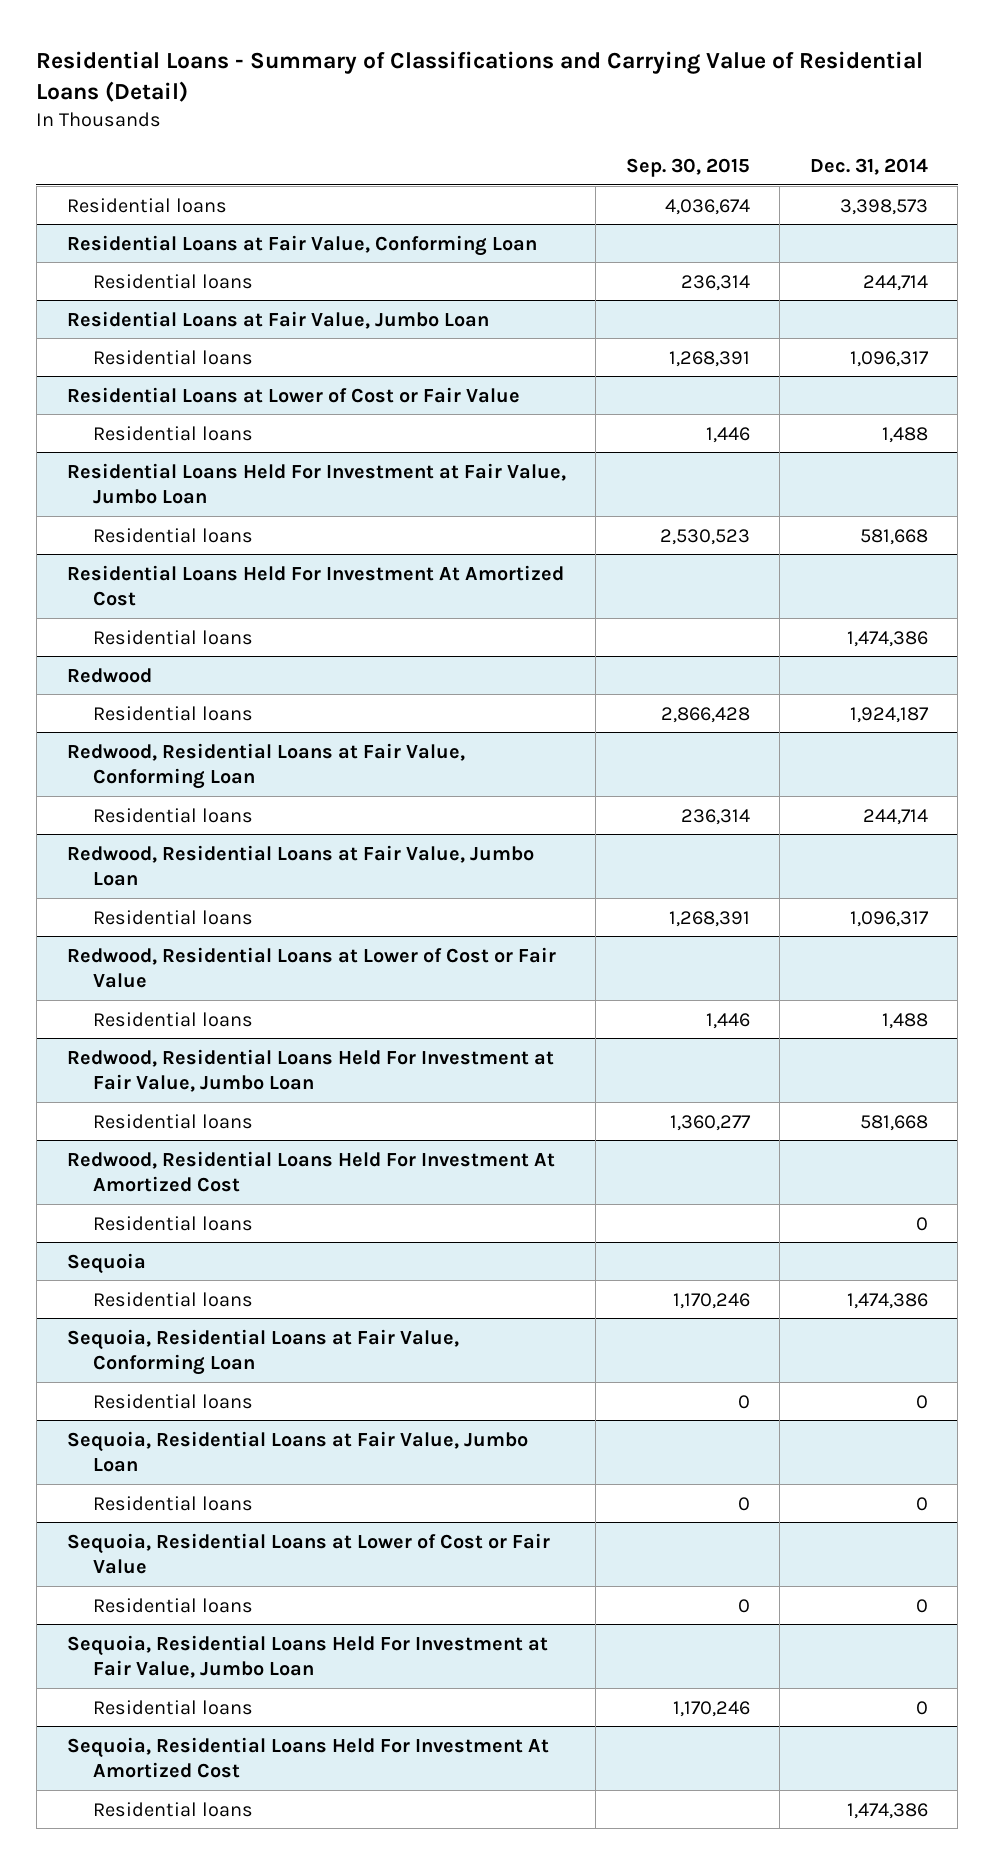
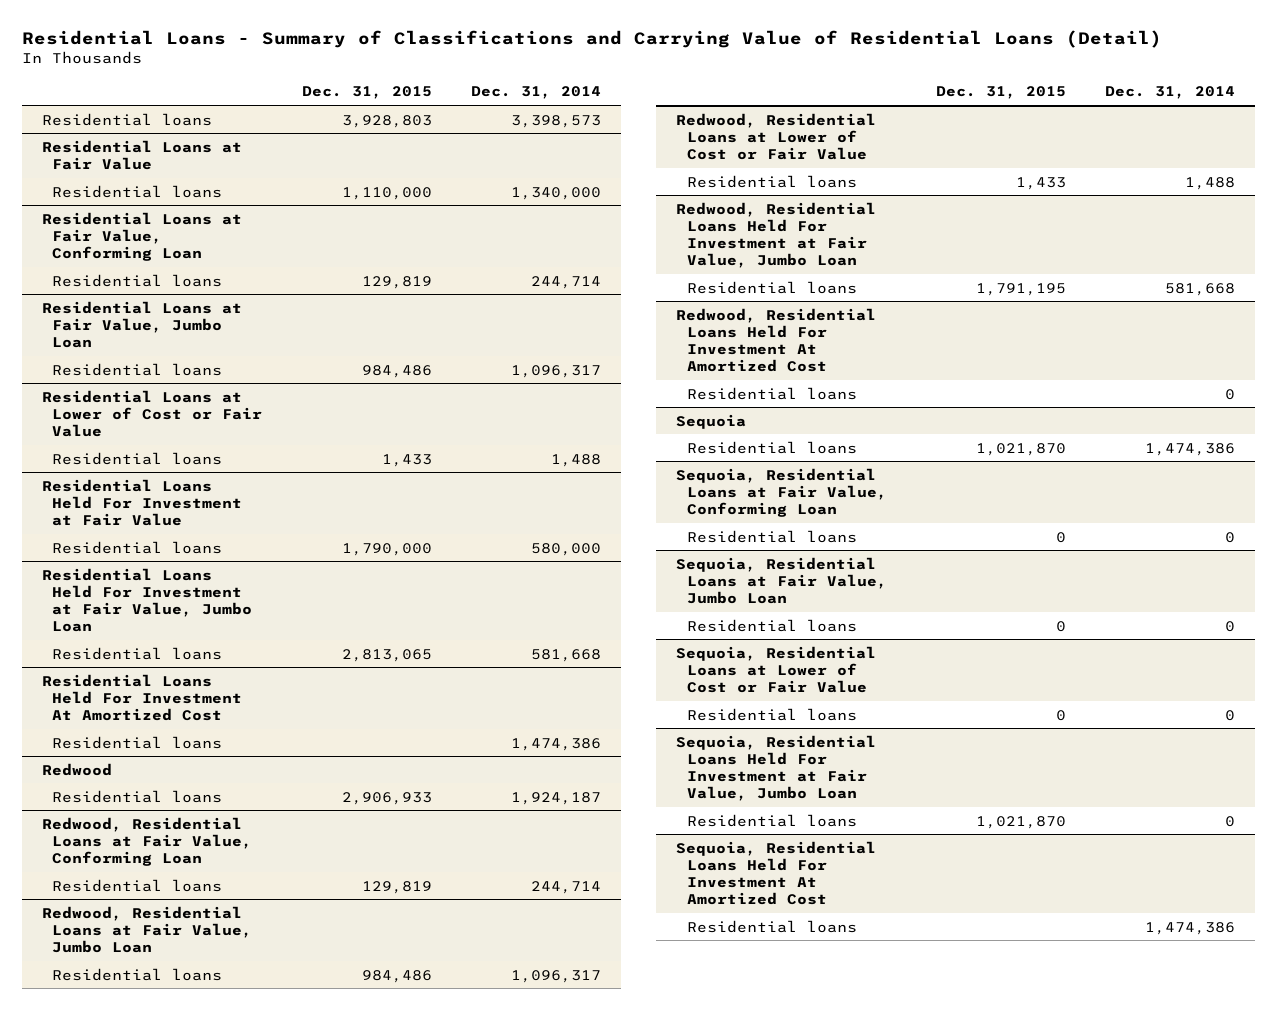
[625,157,750,177] Sep. 30, 2015 -> none
none -> [301,86,432,100] Dec. 31, 2015
none -> [41,139,242,170] Residential Loans at Fair Value
none -> [52,184,223,198] Residential loans
none -> [41,478,243,526] Residential Loans Held For Investment at Fair Value
none -> [52,540,223,554] Residential loans

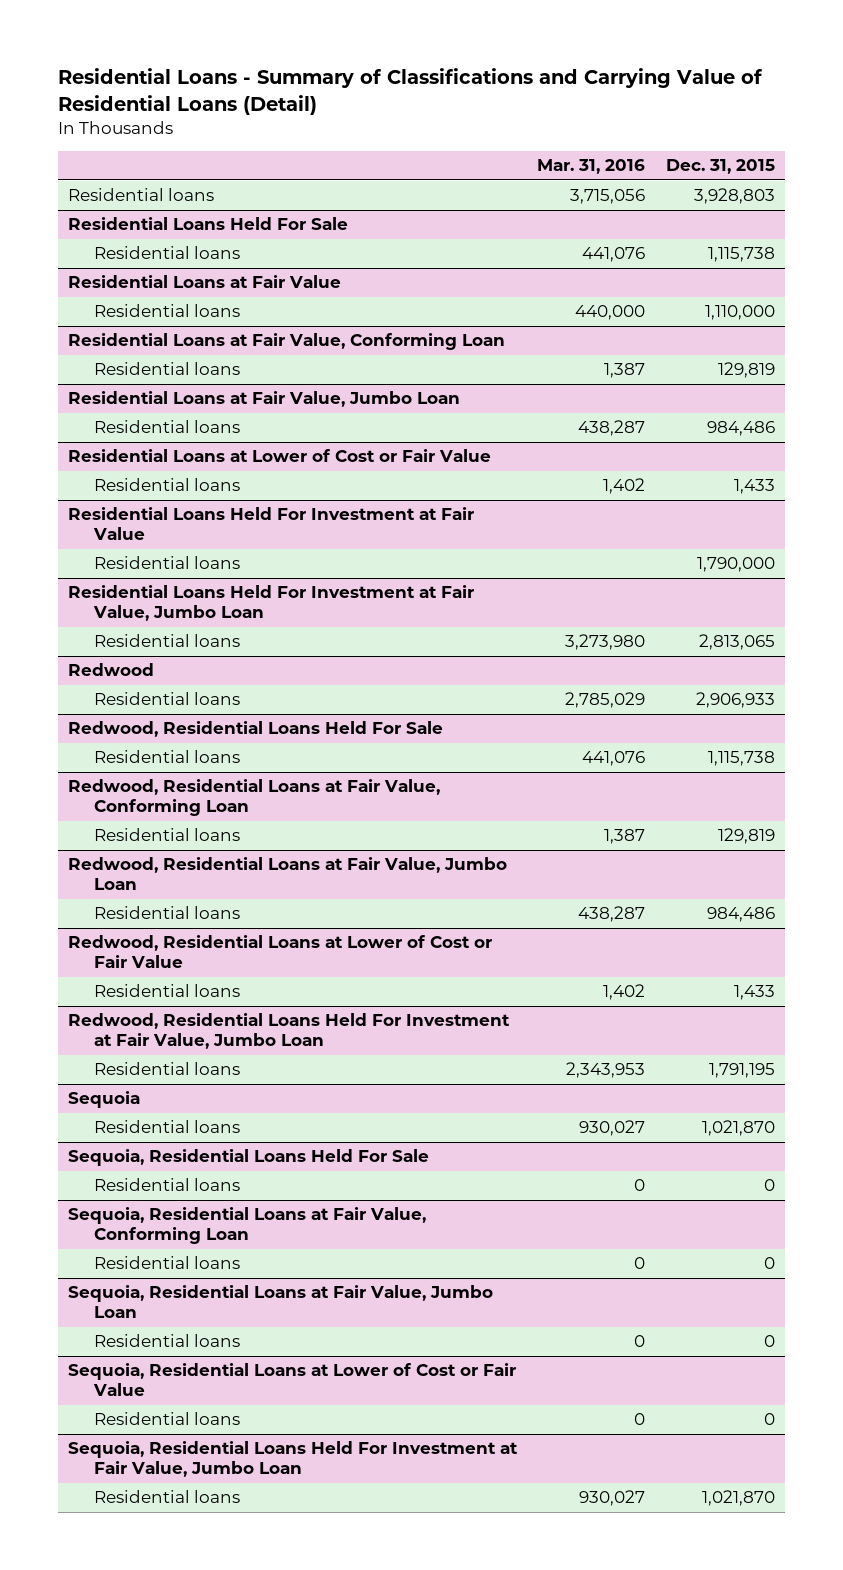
[471,86,602,100] Dec. 31, 2014 -> none
none -> [537,159,646,175] Mar. 31, 2016
none -> [68,217,349,231] Residential Loans Held For Sale
none -> [93,246,240,260] Residential loans
[41,673,243,721] Residential Loans Held For Investment At Amortized Cost -> none
[52,735,223,749] Residential loans -> none
none -> [68,721,444,738] Redwood, Residential Loans Held For Sale
none -> [93,750,240,764] Residential loans
[676,307,877,372] Redwood, Residential Loans Held For Investment At Amortized Cost -> none
[686,386,857,400] Residential loans -> none
none -> [68,1149,430,1167] Sequoia, Residential Loans Held For Sale
none -> [93,1178,240,1192] Residential loans
[676,840,877,905] Sequoia, Residential Loans Held For Investment At Amortized Cost -> none
[686,919,857,933] Residential loans -> none

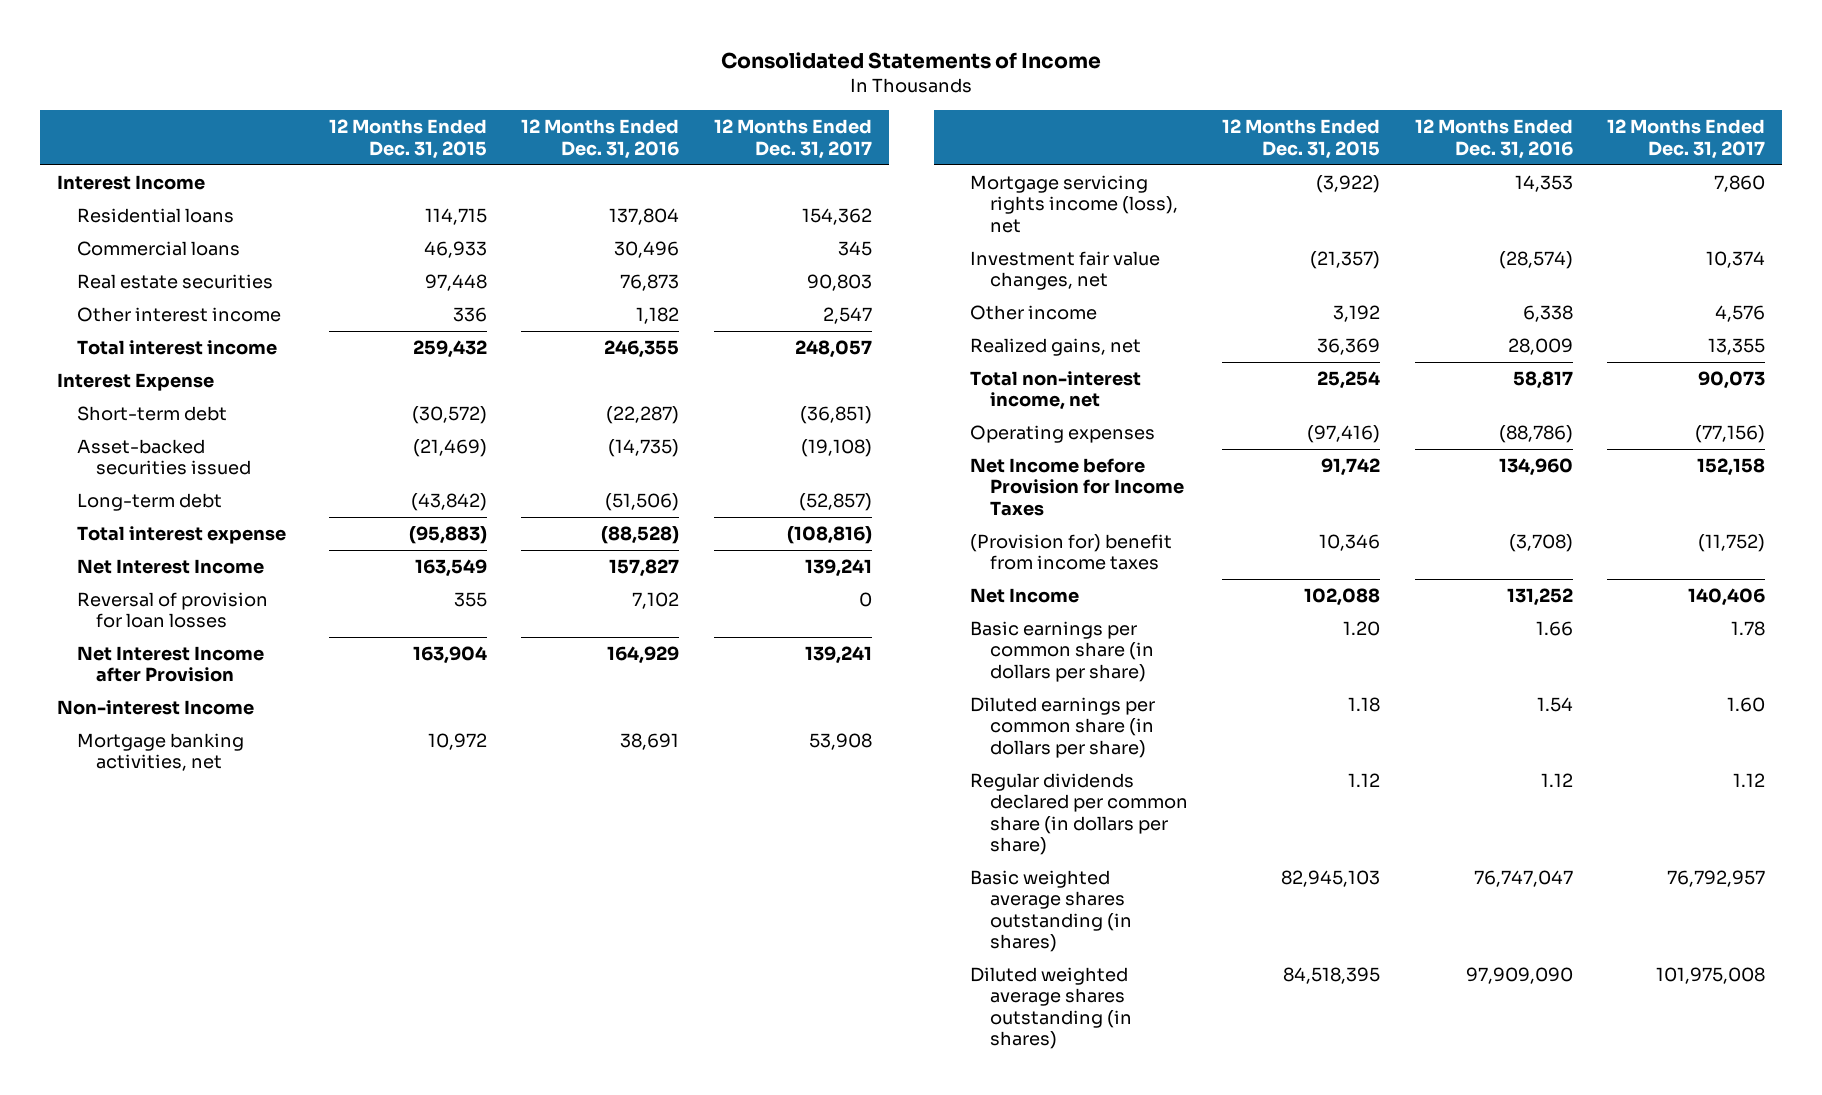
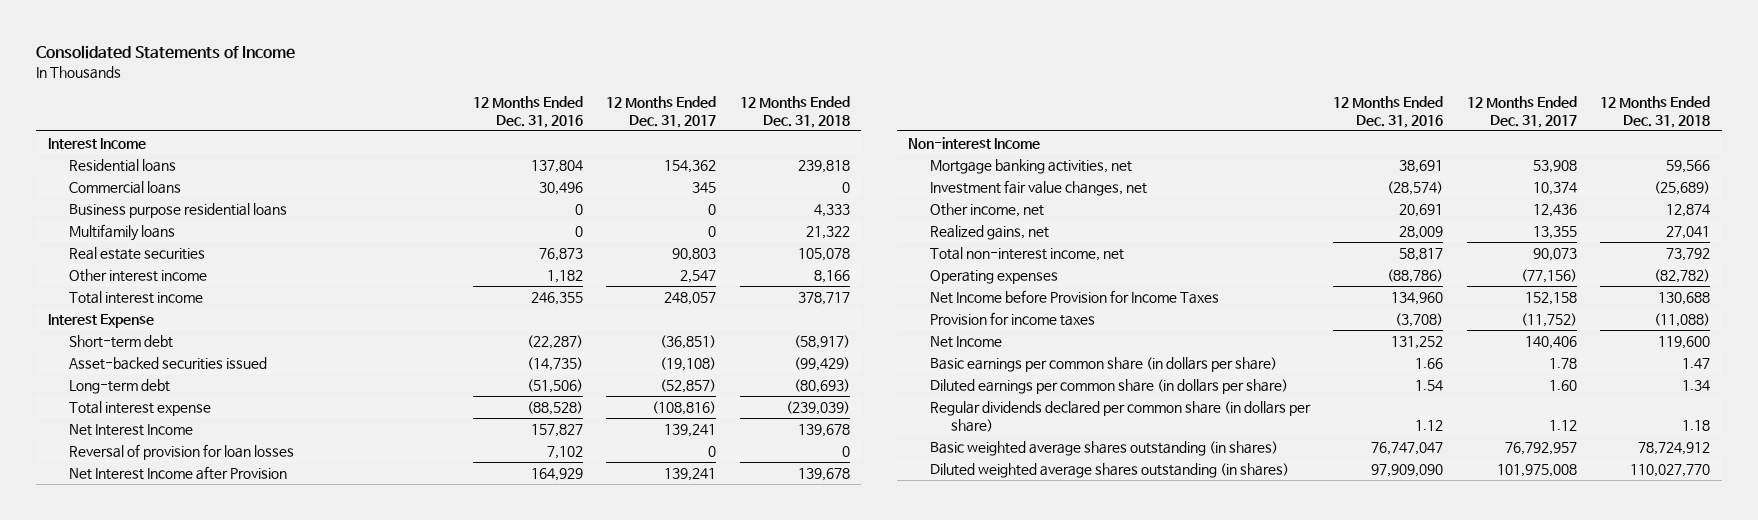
[328,119,487,159] 12 Months Ended Dec. 31, 2015 -> none
none -> [739,96,850,129] 12 Months Ended Dec. 31, 2018
none -> [69,202,288,218] Business purpose residential loans
none -> [69,223,176,241] Multifamily loans
[970,174,1178,233] Mortgage servicing rights income (loss), net -> none
[970,304,1098,320] Other income -> [929,202,1044,217] Other income, net
[1522,304,1573,322] 6,338 -> [1399,203,1444,217] 20,691
[1714,304,1765,322] 4,576 -> [1532,203,1577,217] 12,436
[970,533,1173,571] (Provision for) benefit from income taxes -> [929,311,1095,326] Provision for income taxes

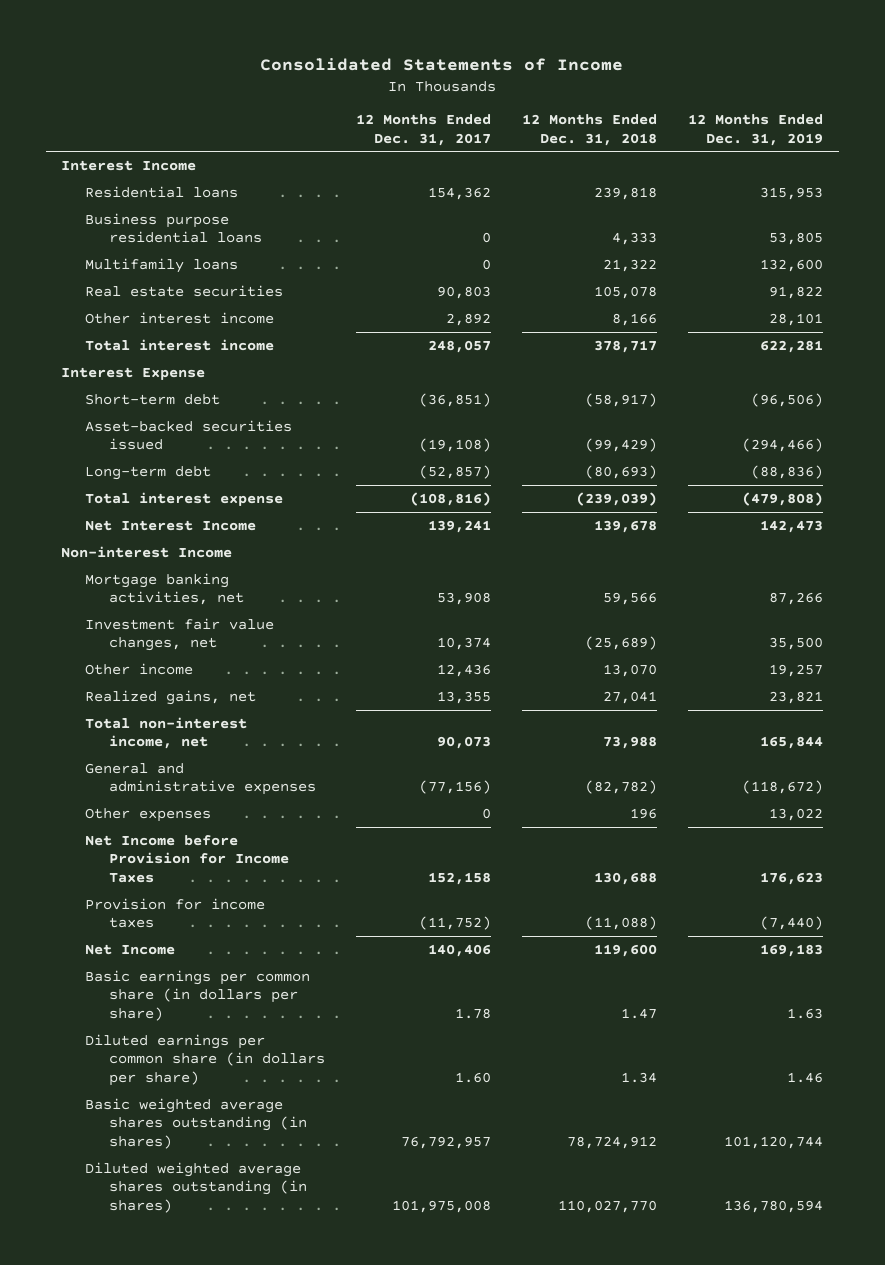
[472,96,583,129] 12 Months Ended Dec. 31, 2016 -> none
none -> [688,114,824,146] 12 Months Ended Dec. 31, 2019
[69,180,182,194] Commercial loans -> none
[680,269,717,283] 2,547 -> [446,312,492,326] 2,892
[69,443,295,460] Reversal of provision for loan losses -> none
[69,465,288,480] Net Interest Income after Provision -> none
[929,202,1044,217] Other income, net -> [85,662,194,675] Other income
[1666,203,1711,217] 12,874 -> [603,663,658,677] 13,070
[1666,247,1711,261] 73,792 -> [603,736,658,750] 73,988
[929,269,1058,284] Operating expenses -> [85,762,316,796] General and administrative expenses
none -> [85,807,212,822] Other expenses
[929,400,1311,432] Regular dividends declared per common share (in dollars per share) -> none

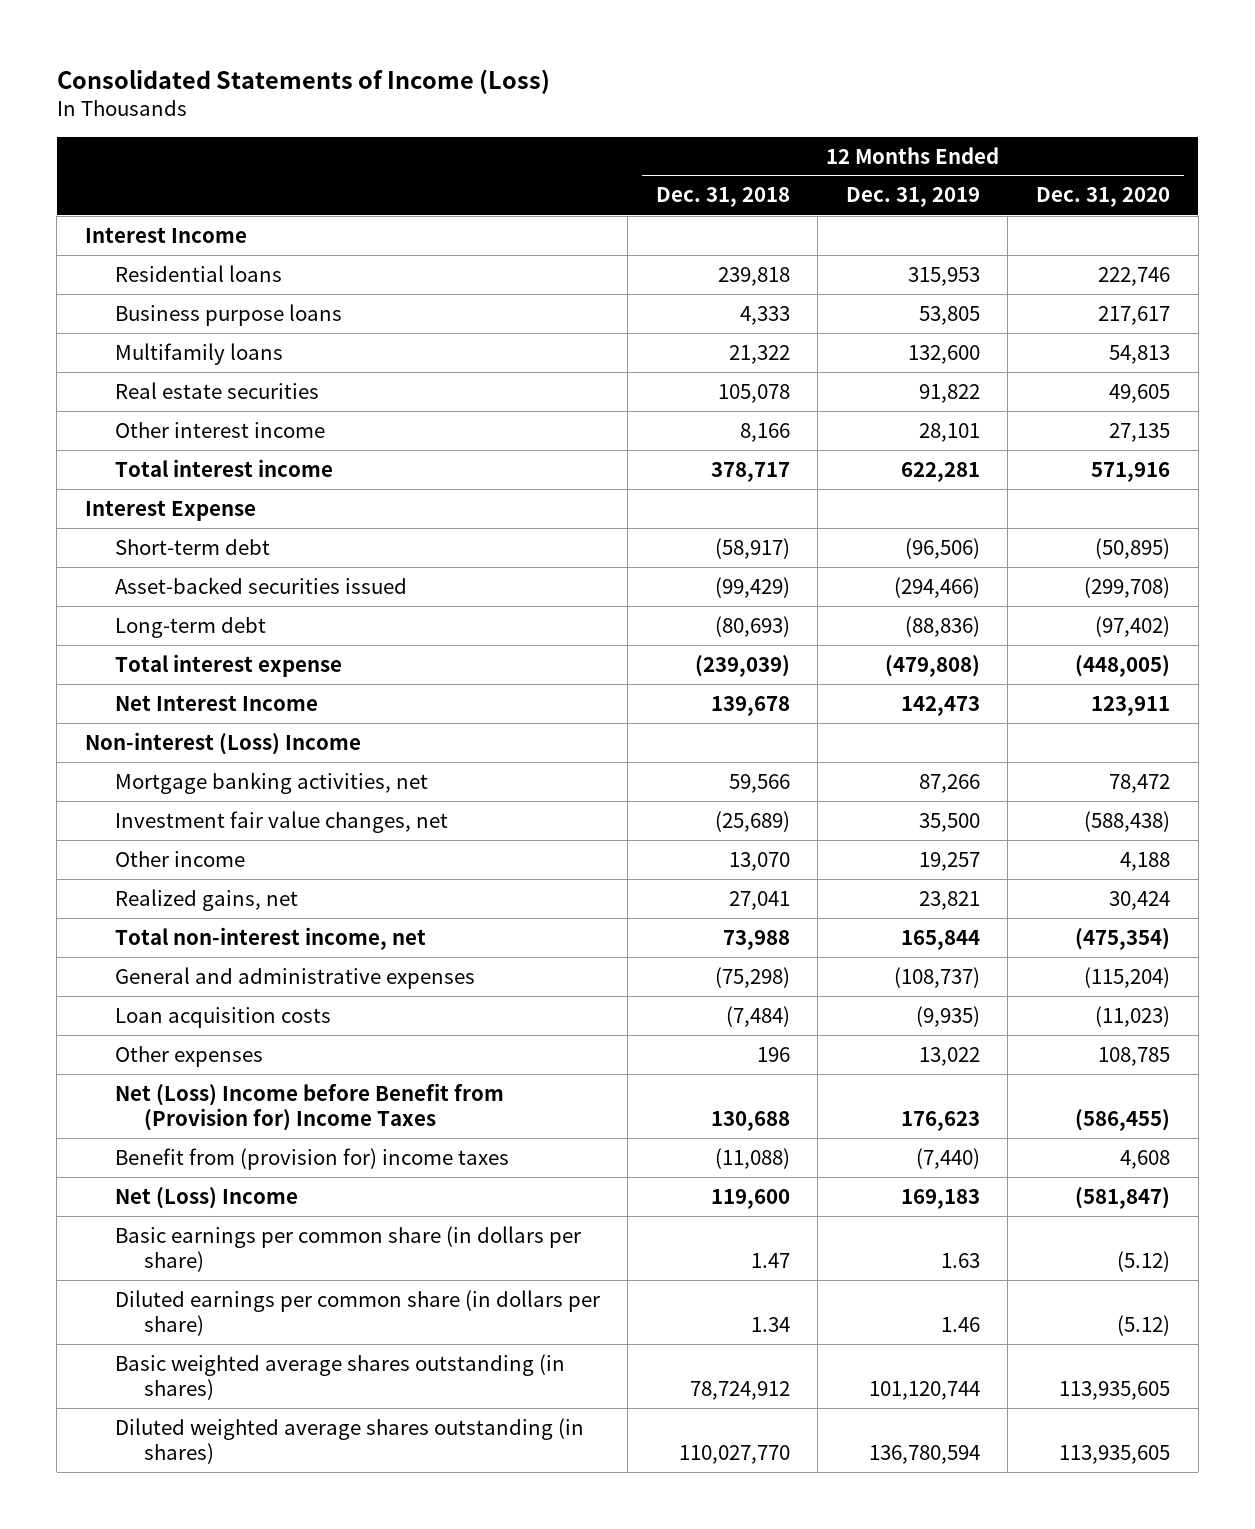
[260,57,624,71] Consolidated Statements of Income -> [56,68,550,94] Consolidated Statements of Income (Loss)
[356,114,492,146] 12 Months Ended Dec. 31, 2017 -> none
none -> [1035,187,1170,208] Dec. 31, 2020
[85,212,262,244] Business purpose residential loans -> [114,303,342,326] Business purpose loans
[61,545,233,558] Non-interest Income -> [84,731,361,755] Non-interest (Loss) Income
[585,780,658,795] (82,782) -> [714,966,790,988] (75,298)
[742,780,824,795] (118,672) -> [893,966,980,988] (108,737)
none -> [114,1006,331,1028] Loan acquisition costs
[85,834,289,884] Net Income before Provision for Income Taxes -> [114,1082,504,1131] Net (Loss) Income before Benefit from (Provision for) Income Taxes
[85,897,266,929] Provision for income taxes -> [114,1147,509,1170] Benefit from (provision for) income taxes
[85,943,176,955] Net Income -> [114,1186,298,1209] Net (Loss) Income

